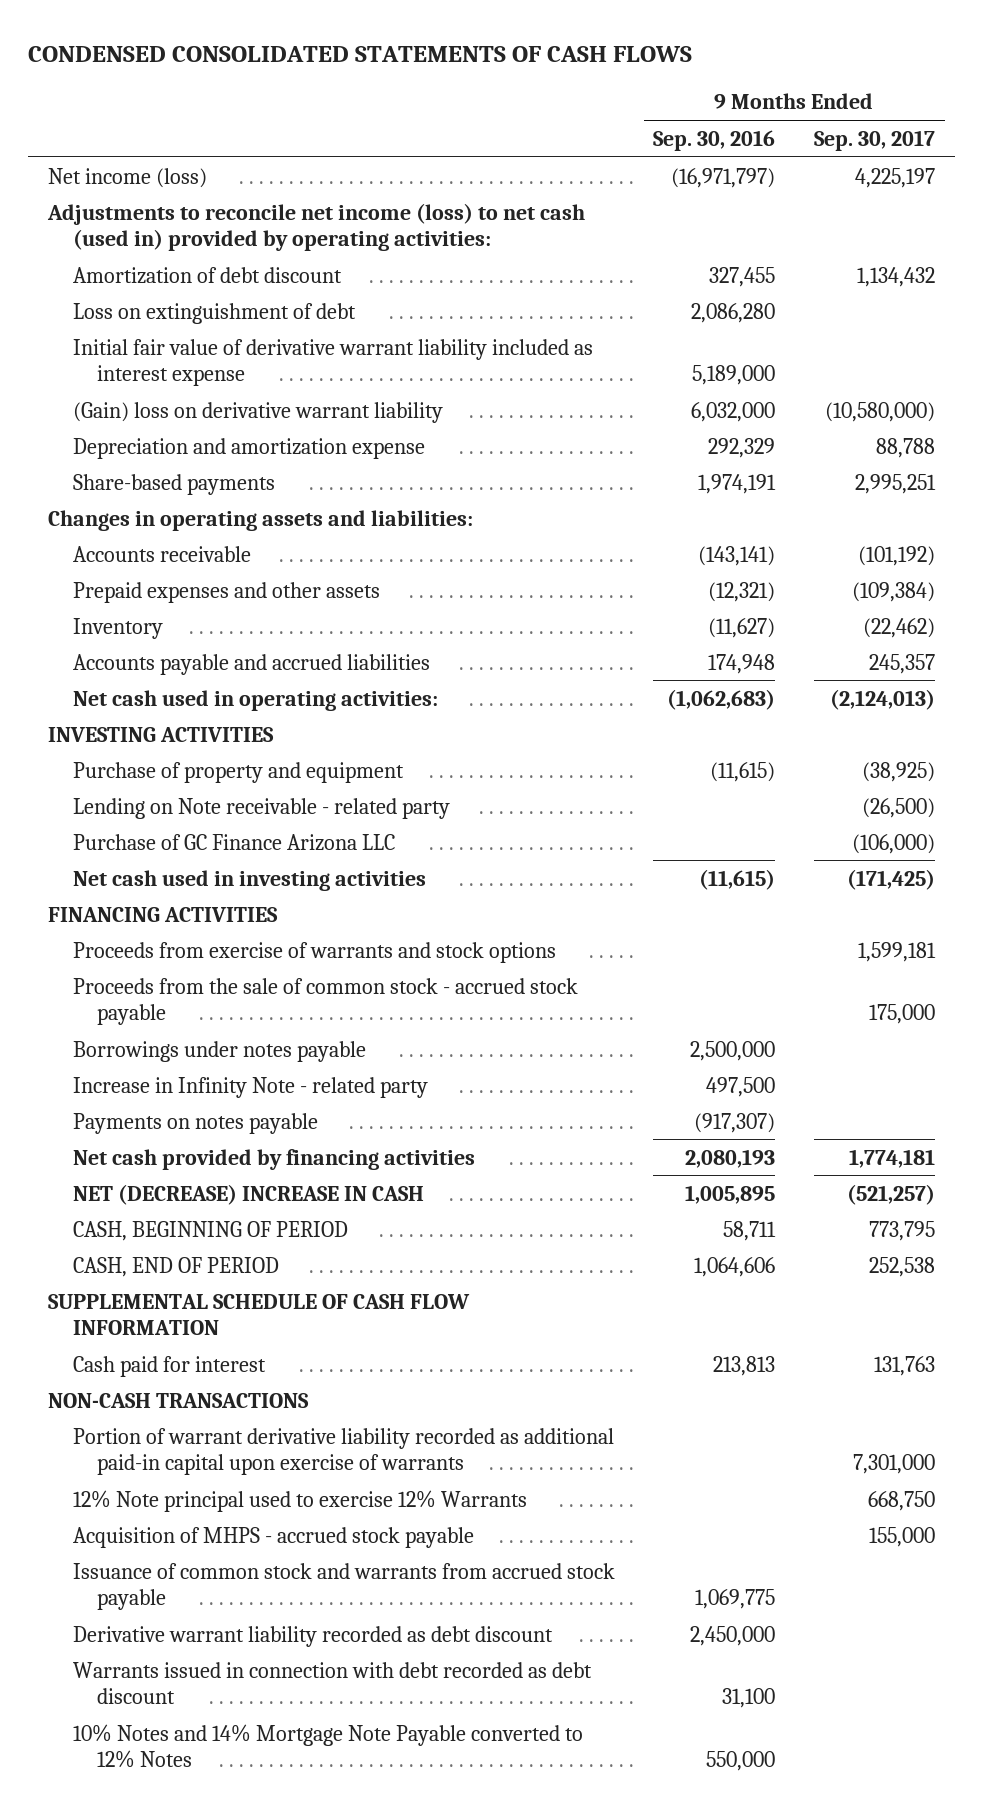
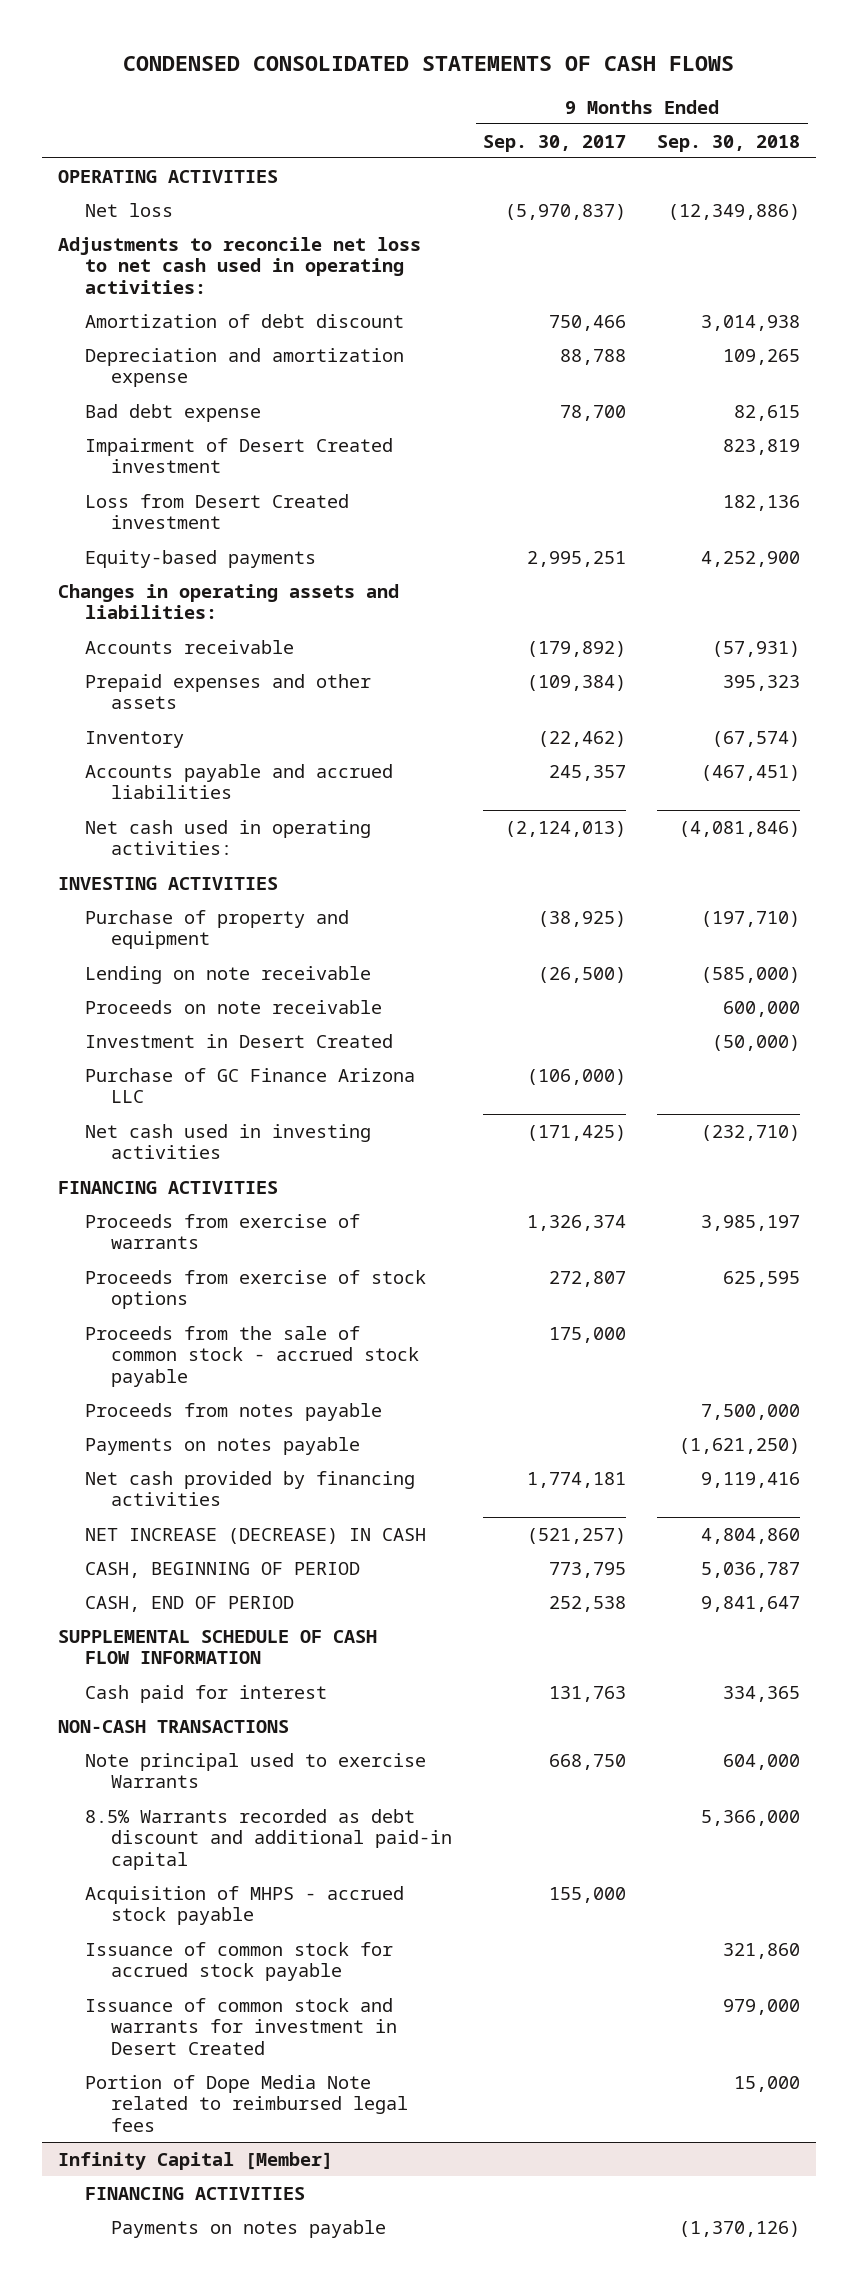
[653,129,776,151] Sep. 30, 2016 -> none
none -> [657,134,801,152] Sep. 30, 2018
[72,302,356,324] Loss on extinguishment of debt -> none
[72,338,593,387] Initial fair value of derivative warrant liability included as interest expense -> none
[72,401,443,423] (Gain) loss on derivative warrant liability -> none
none -> [57,169,278,183] OPERATING ACTIVITIES
[47,167,207,188] Net income (loss) -> [84,202,173,217] Net loss
[855,167,936,188] 4,225,197 -> [505,203,627,220] (5,970,837)
[46,202,585,252] Adjustments to reconcile net income (loss) to net cash (used in) provided by operating activities: -> [57,236,421,295] Adjustments to reconcile net loss to net cash used in operating activities:
[857,266,936,287] 1,134,432 -> [549,314,627,331] 750,466
none -> [84,403,261,422] Bad debt expense
none -> [84,437,393,474] Impairment of Desert Created investment
none -> [84,493,349,530] Loss from Desert Created investment
[72,473,275,495] Share-based payments -> [84,549,316,568] Equity-based payments
[858,545,936,566] (101,192) -> [527,640,627,657] (179,892)
[72,797,450,819] Lending on Note receivable - related party -> [84,965,371,984] Lending on note receivable
none -> [84,999,382,1014] Proceeds on note receivable
none -> [84,1033,393,1048] Investment in Desert Created
none -> [84,1213,360,1250] Proceeds from exercise of warrants
[72,941,556,963] Proceeds from exercise of warrants and stock options -> [84,1269,426,1310] Proceeds from exercise of stock options
[858,941,937,962] 1,599,181 -> [549,1270,627,1287] 272,807
[72,1076,428,1098] Increase in Infinity Note - related party -> none
[72,1040,366,1062] Borrowings under notes payable -> [84,1402,382,1421] Proceeds from notes payable
[72,1183,424,1205] NET (DECREASE) INCREASE IN CASH -> [84,1527,426,1544] NET INCREASE (DECREASE) IN CASH
[72,1427,614,1476] Portion of warrant derivative liability recorded as additional paid-in capital upon exercise of warrants -> none
[72,1489,527,1512] 12% Note principal used to exercise 12% Warrants -> [84,1752,426,1789] Note principal used to exercise Warrants
none -> [84,1808,453,1871] 8.5% Warrants recorded as debt discount and additional paid-in capital
[72,1625,553,1647] Derivative warrant liability recorded as debt discount -> none
[72,1661,592,1705] Warrants issued in connection with debt recorded as debt discount -> none
[72,1723,583,1769] 10% Notes and 14% Mortgage Note Payable converted to 12% Notes -> none
[72,1562,615,1611] Issuance of common stock and warrants from accrued stock payable -> [84,1941,393,1982] Issuance of common stock for accrued stock payable
none -> [84,1997,398,2056] Issuance of common stock and warrants for investment in Desert Created
none -> [84,2074,409,2133] Portion of Dope Media Note related to reimbursed legal fees
none -> [57,2151,333,2170] Infinity Capital [Member]
none -> [84,2186,305,2200] FINANCING ACTIVITIES
none -> [111,2219,387,2238] Payments on notes payable

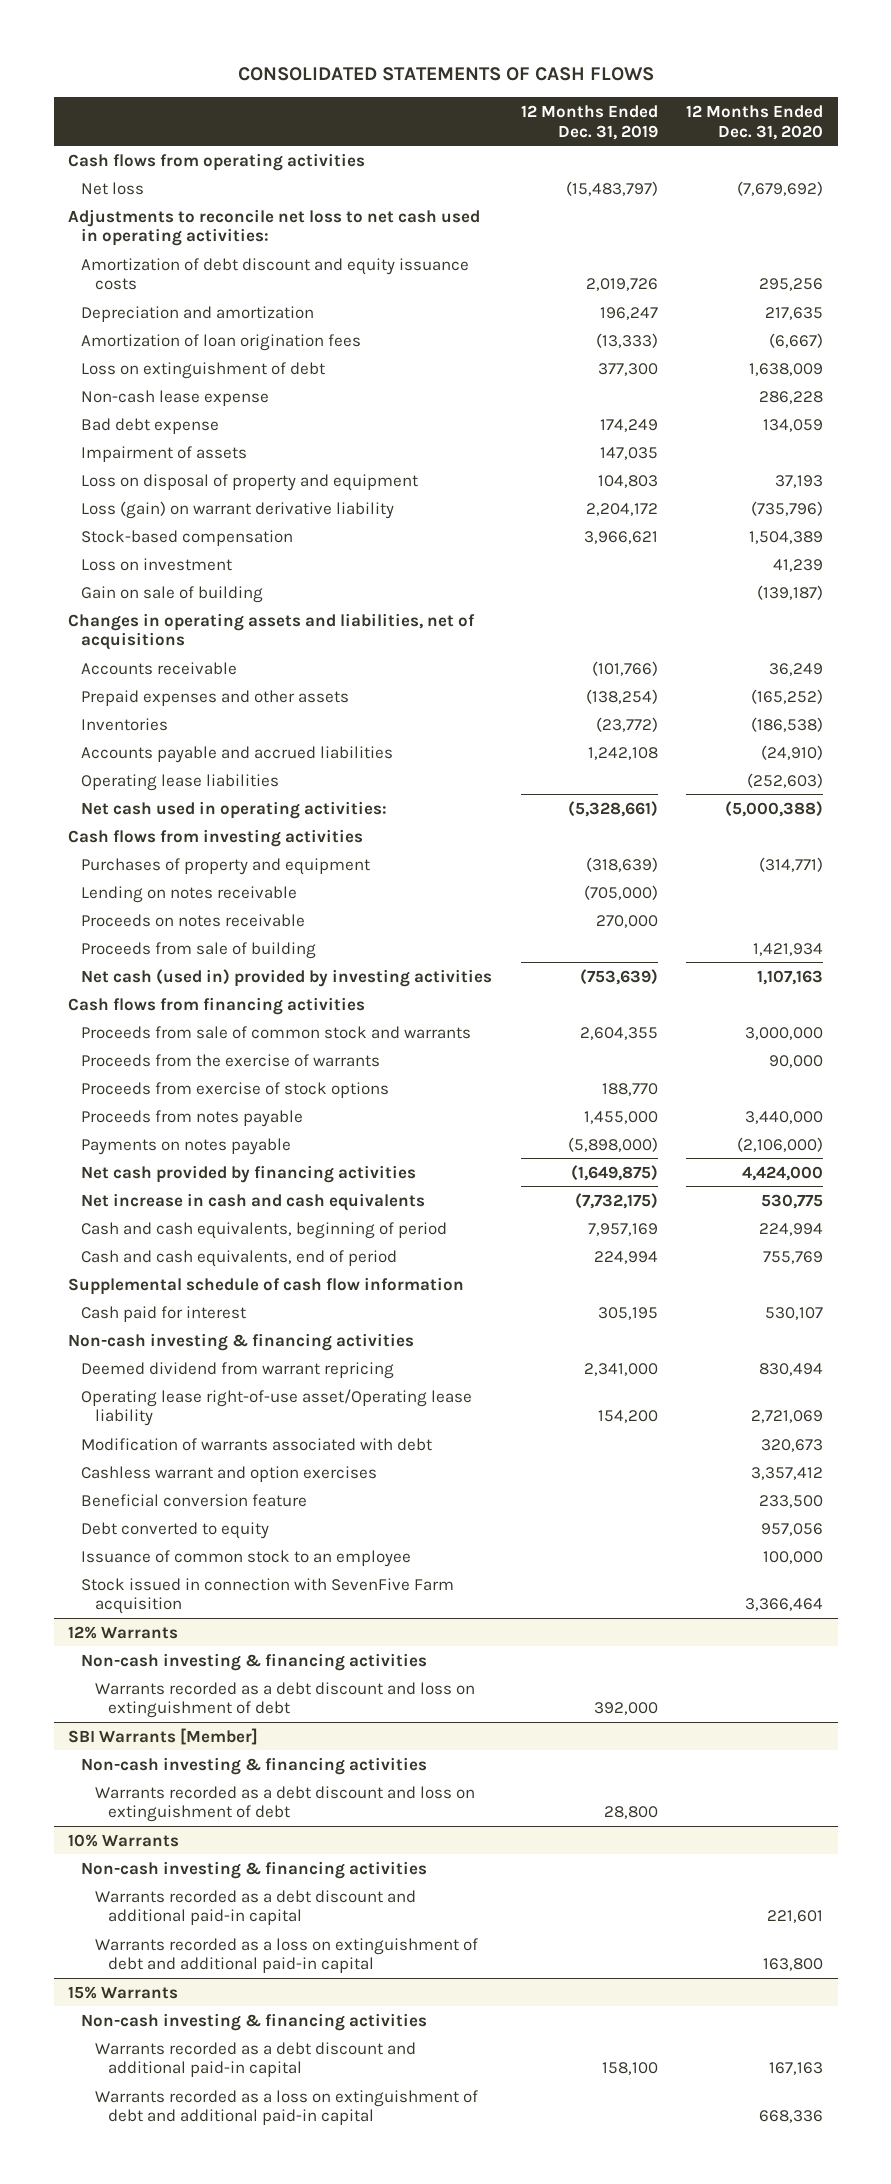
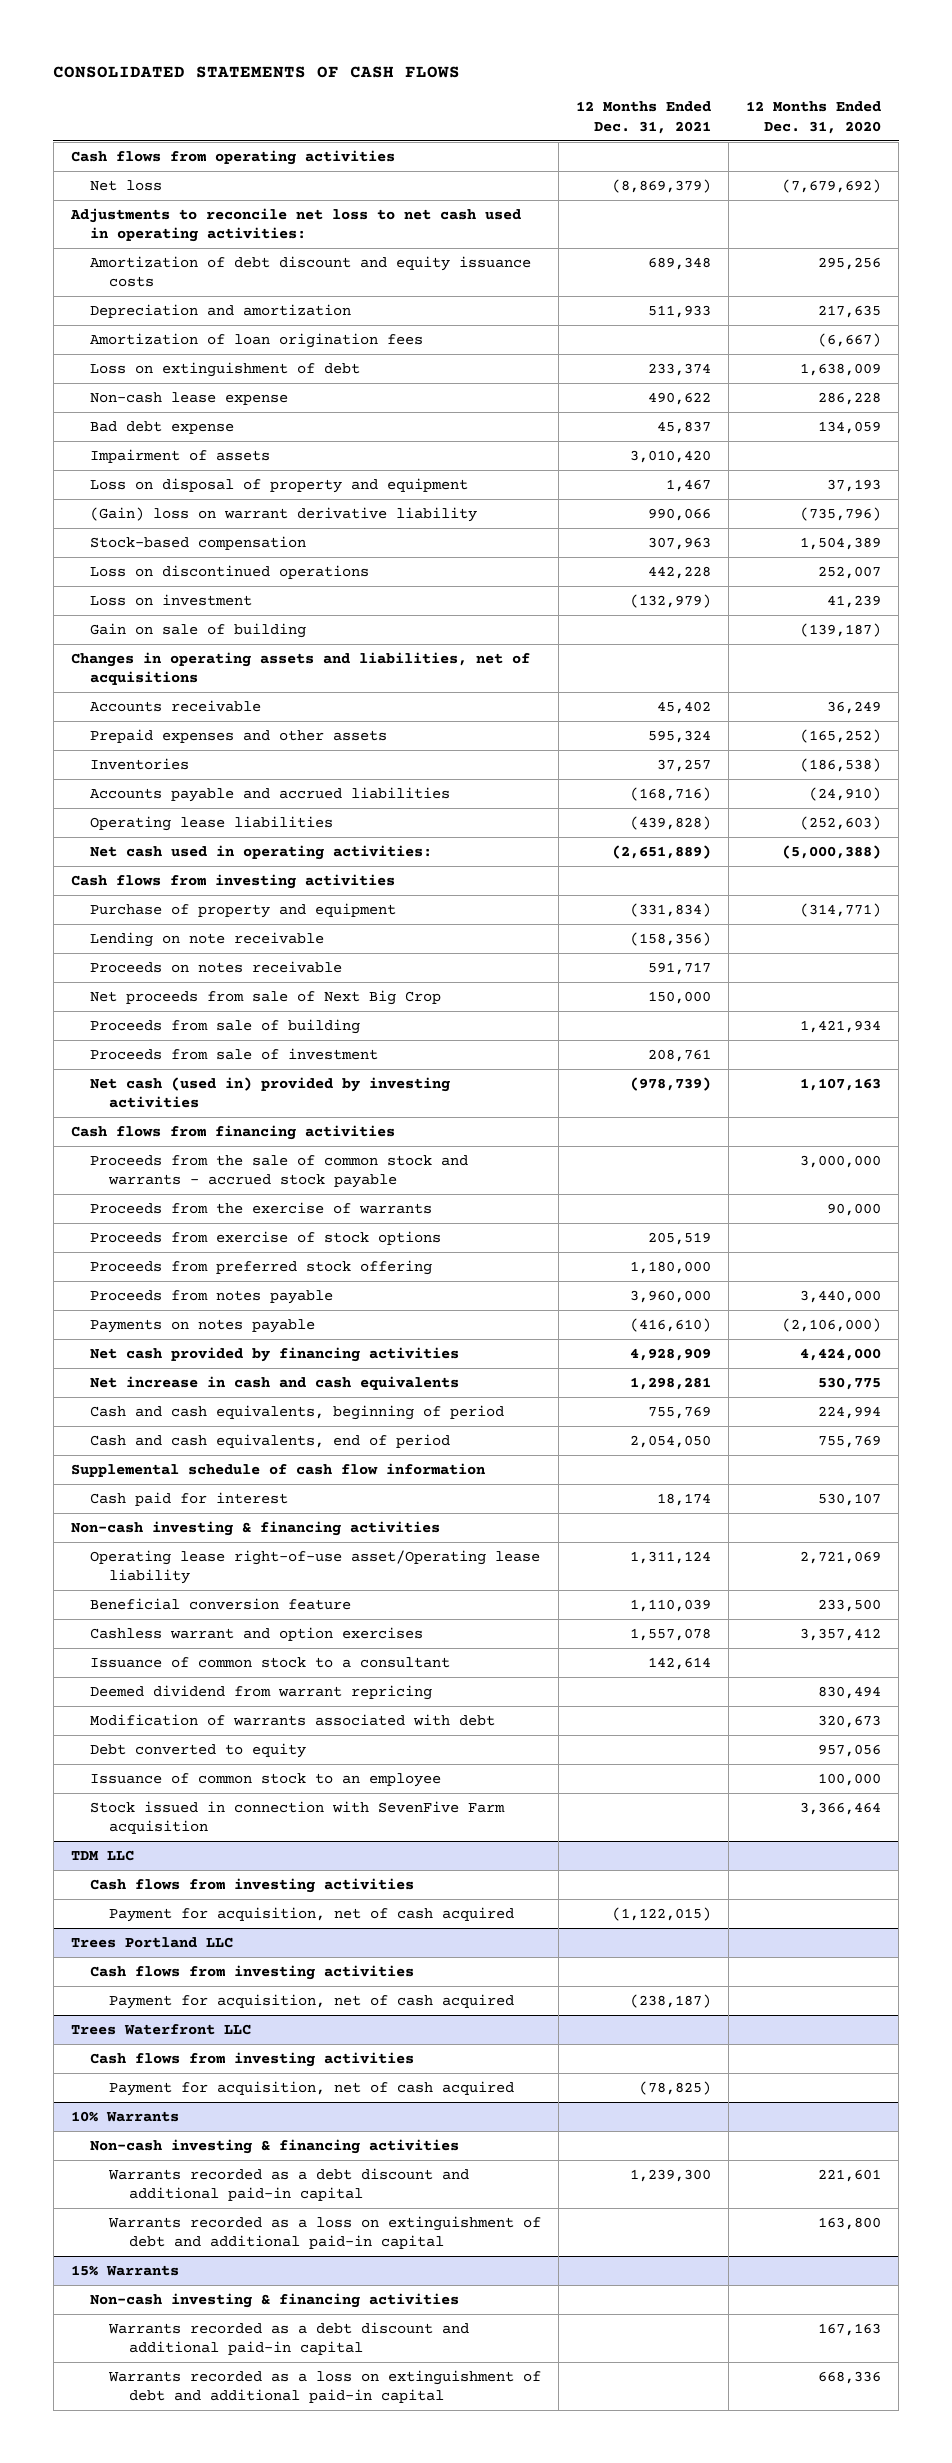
[520,104,658,140] 12 Months Ended Dec. 31, 2019 -> none
none -> [576,101,712,134] 12 Months Ended Dec. 31, 2021
[81,500,395,519] Loss (gain) on warrant derivative liability -> [90,506,478,522] (Gain) loss on warrant derivative liability
none -> [90,564,370,579] Loss on discontinued operations
[81,857,371,875] Purchases of property and equipment -> [90,902,397,918] Purchase of property and equipment
[81,885,298,903] Lending on notes receivable -> [90,931,325,947] Lending on note receivable
none -> [90,989,442,1005] Net proceeds from sale of Next Big Crop
none -> [90,1047,379,1060] Proceeds from sale of investment
[81,1025,472,1039] Proceeds from sale of common stock and warrants -> [90,1154,469,1189] Proceeds from the sale of common stock and warrants - accrued stock payable
none -> [90,1259,433,1275] Proceeds from preferred stock offering
[81,1465,378,1482] Cashless warrant and option exercises -> [90,1626,424,1641] Cashless warrant and option exercises
none -> [90,1656,451,1668] Issuance of common stock to a consultant
[81,1361,395,1379] Deemed dividend from warrant repricing -> [90,1684,433,1700] Deemed dividend from warrant repricing
[81,1437,433,1451] Modification of warrants associated with debt -> [90,1713,496,1726] Modification of warrants associated with debt
[67,1625,178,1639] 12% Warrants -> none
[81,1652,428,1671] Non-cash investing & financing activities -> none
[94,1681,475,1719] Warrants recorded as a debt discount and loss on extinguishment of debt -> none
[67,1727,258,1745] SBI Warrants [Member] -> none
[81,1756,428,1775] Non-cash investing & financing activities -> none
[94,1785,475,1823] Warrants recorded as a debt discount and loss on extinguishment of debt -> none
none -> [70,1849,134,1861] TDM LLC
none -> [90,1877,415,1893] Cash flows from investing activities
none -> [109,1906,515,1922] Payment for acquisition, net of cash acquired
none -> [70,1936,233,1948] Trees Portland LLC
none -> [90,1964,415,1980] Cash flows from investing activities
none -> [109,1993,515,2009] Payment for acquisition, net of cash acquired
none -> [70,2023,251,2035] Trees Waterfront LLC
none -> [90,2051,415,2067] Cash flows from investing activities
none -> [109,2080,515,2096] Payment for acquisition, net of cash acquired

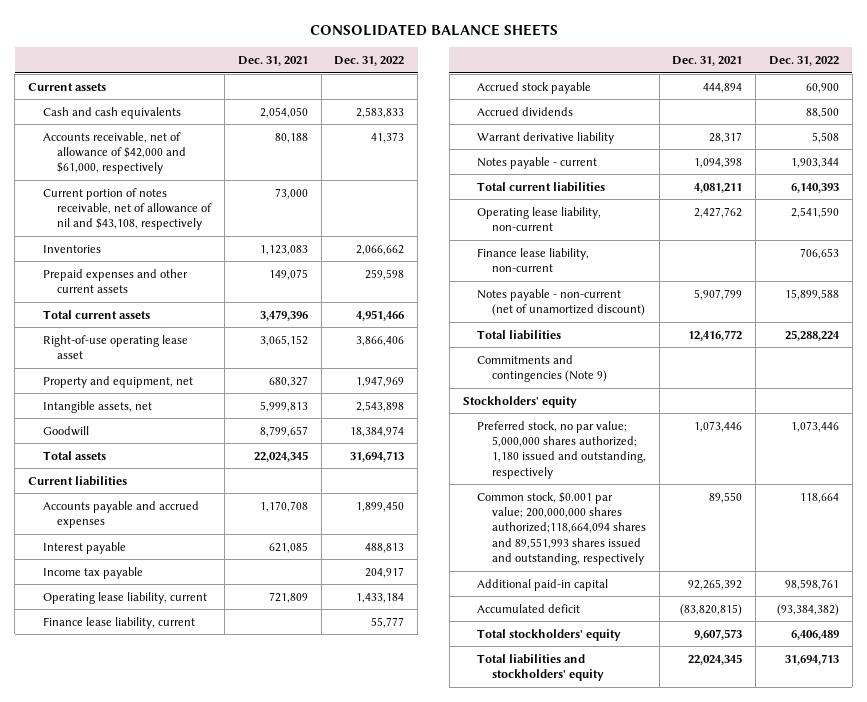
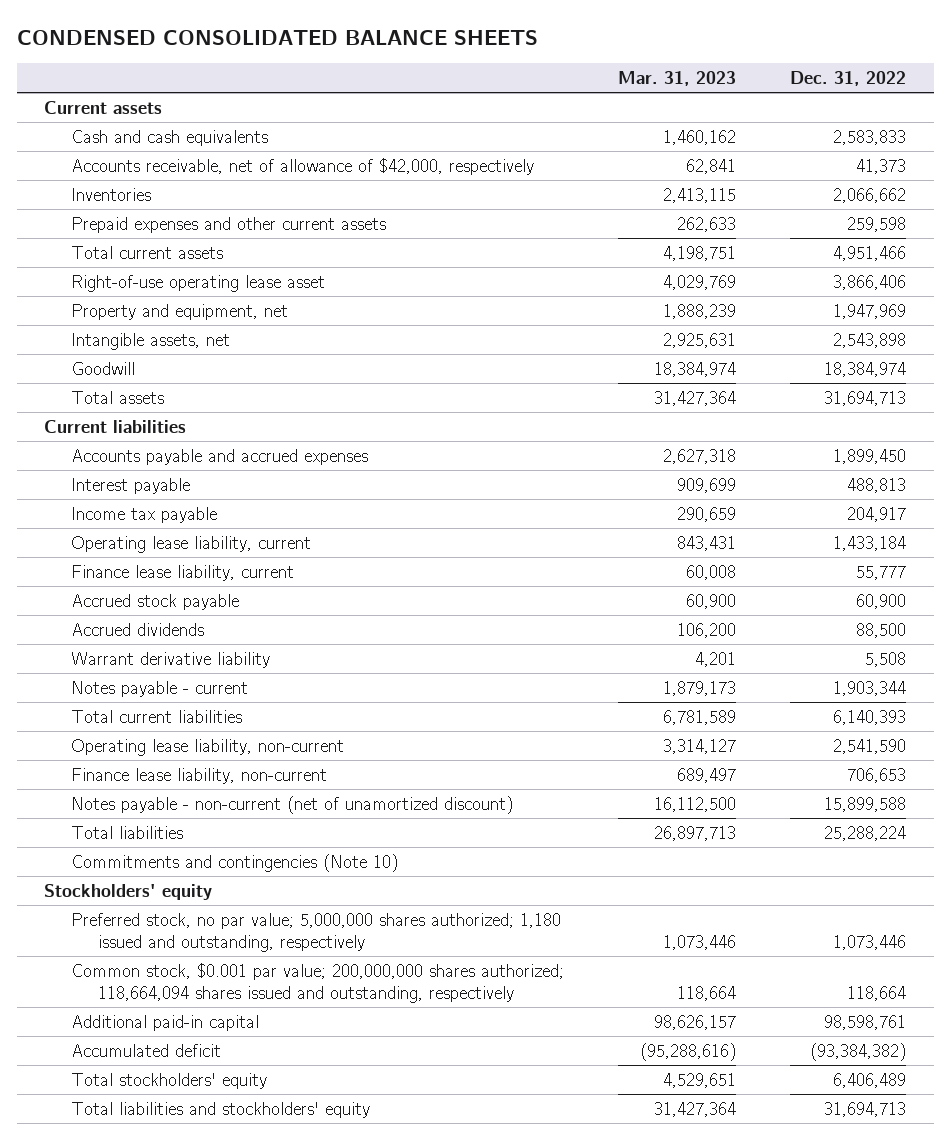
[309,23,558,36] CONSOLIDATED BALANCE SHEETS -> [16,30,538,46] CONDENSED CONSOLIDATED BALANCE SHEETS
[237,56,308,67] Dec. 31, 2021 -> none
none -> [618,71,737,87] Mar. 31, 2023
[42,187,213,231] Current portion of notes receivable, net of allowance of nil and $43,108, respectively -> none
[42,131,187,175] Accounts receivable, net of allowance of $42,000 and $61,000, respectively -> [71,157,535,175] Accounts receivable, net of allowance of $42,000, respectively
[477,354,607,383] Commitments and contingencies (Note 9) -> [71,853,399,872] Commitments and contingencies (Note 10)
[477,491,646,566] Common stock, $0.001 par value; 200,000,000 shares authorized;118,664,094 shares and 89,551,993 shares issued and outstanding, respectively -> [71,962,565,1003] Common stock, $0.001 par value; 200,000,000 shares authorized; 118,664,094 shares issued and outstanding, respectively

